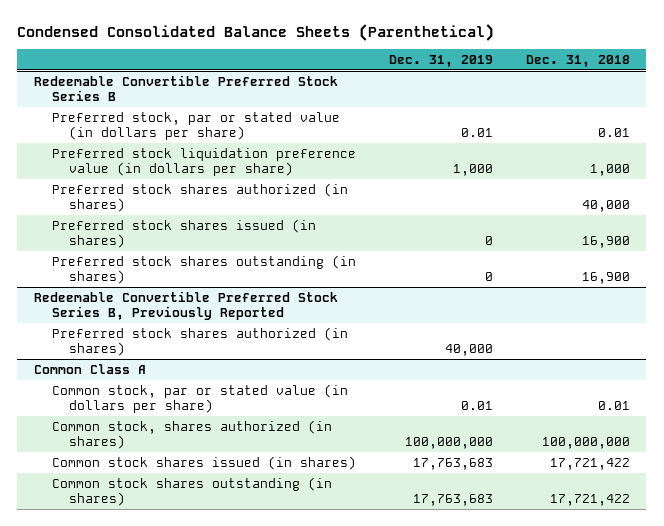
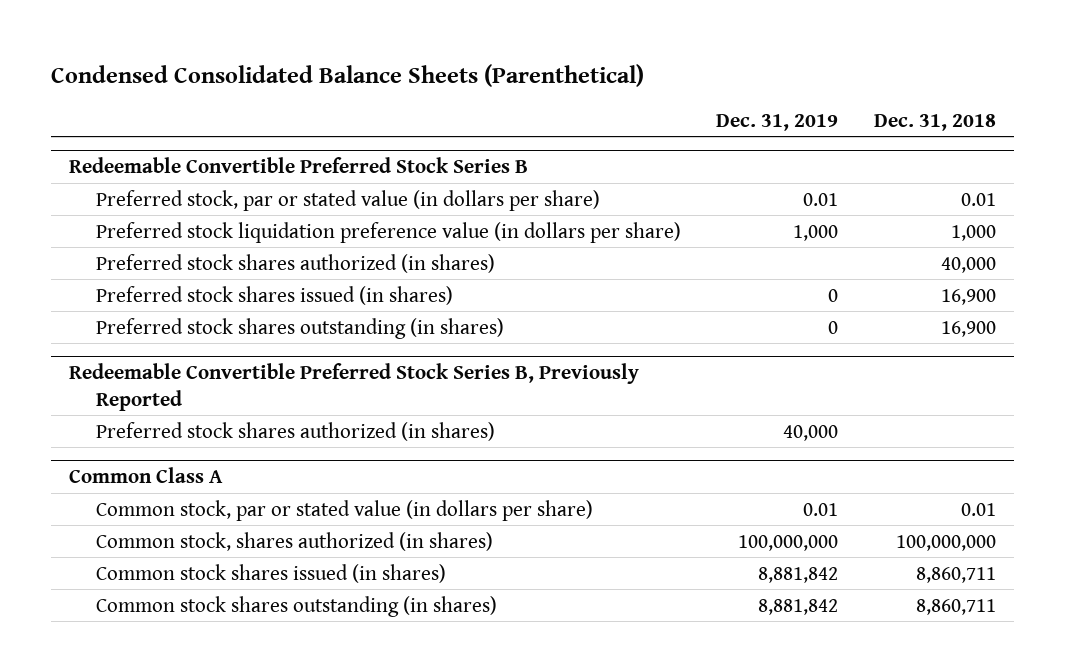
[412,457,493,470] 17,763,683 -> [758,566,839,583] 8,881,842
[549,457,630,470] 17,721,422 -> [916,566,997,583] 8,860,711
[412,494,493,507] 17,763,683 -> [758,598,839,615] 8,881,842
[549,494,630,507] 17,721,422 -> [916,598,997,615] 8,860,711

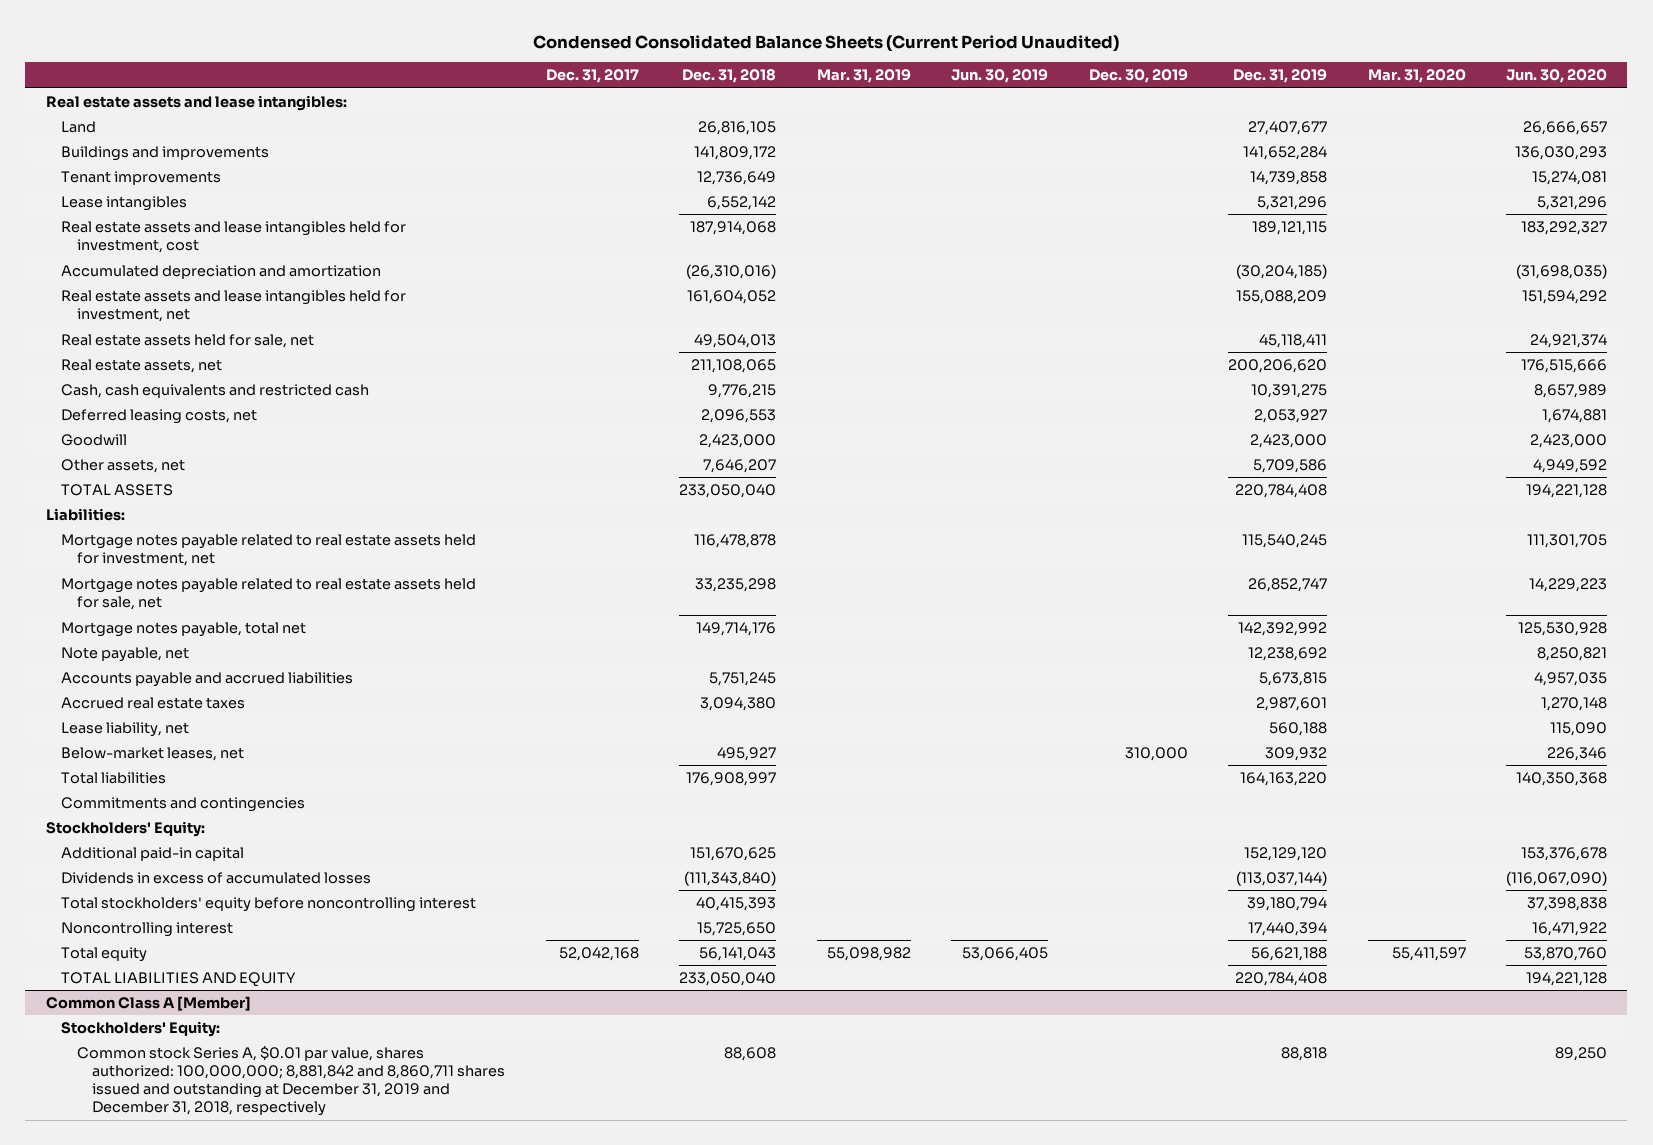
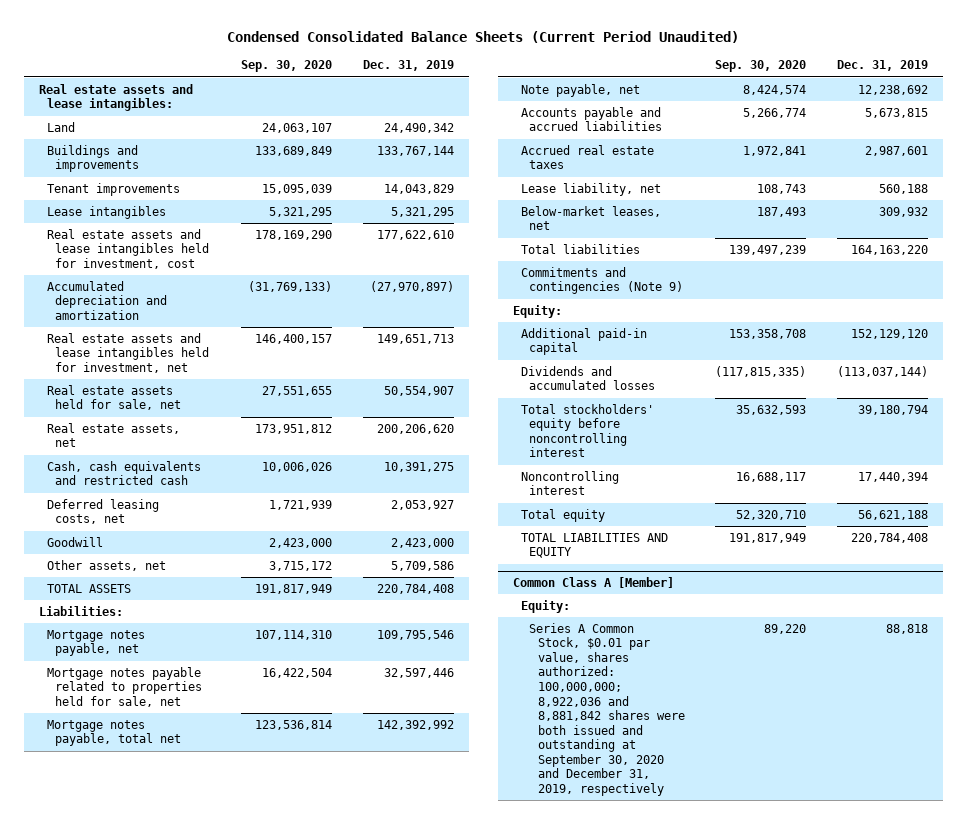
[545,69,639,84] Dec. 31, 2017 -> none
[682,69,777,84] Dec. 31, 2018 -> none
[816,69,911,84] Mar. 31, 2019 -> none
[951,69,1049,84] Jun. 30, 2019 -> none
[1088,69,1188,84] Dec. 30, 2019 -> none
[1367,69,1466,84] Mar. 31, 2020 -> none
[1506,69,1608,84] Jun. 30, 2020 -> none
none -> [241,60,333,73] Sep. 30, 2020
[1248,120,1328,135] 27,407,677 -> [383,122,454,133] 24,490,342
[1243,145,1328,160] 141,652,284 -> [376,145,454,156] 133,767,144
[1250,170,1328,185] 14,739,858 -> [383,183,454,194] 14,043,829
[1257,195,1328,210] 5,321,296 -> [390,206,454,217] 5,321,295
[1252,220,1328,235] 189,121,115 -> [376,229,454,240] 177,622,610
[1236,263,1328,279] (30,204,185) -> [369,280,454,292] (27,970,897)
[1236,289,1328,304] 155,088,209 -> [376,333,454,344] 149,651,713
[1259,333,1328,348] 45,118,411 -> [383,385,454,396] 50,554,907
[61,533,477,567] Mortgage notes payable related to real estate assets held for investment, net -> [47,629,146,657] Mortgage notes payable, net
[1242,533,1328,548] 115,540,245 -> [376,629,454,640] 109,795,546
[61,577,477,611] Mortgage notes payable related to real estate assets held for sale, net -> [47,666,203,707] Mortgage notes payable related to properties held for sale, net
[1248,577,1328,592] 26,852,747 -> [383,667,454,678] 32,597,446
[61,796,306,812] Commitments and contingencies -> [521,266,684,295] Commitments and contingencies (Note 9)
[45,820,205,837] Stockholders' Equity: -> [513,304,563,318] Equity:
[61,871,372,884] Dividends in excess of accumulated losses -> [521,365,656,391] Dividends and accumulated losses
[61,1020,221,1037] Stockholders' Equity: -> [521,599,571,613] Equity:
[76,1045,506,1117] Common stock Series A, $0.01 par value, shares authorized: 100,000,000; 8,881,842 and 8,860,711 shares issued and outstanding at December 31, 2019 and December 31, 2018, respectively -> [529,622,685,796] Series A Common Stock, $0.01 par value, shares authorized: 100,000,000; 8,922,036 and 8,881,842 shares were both issued and outstanding at September 30, 2020 and December 31, 2019, respectively

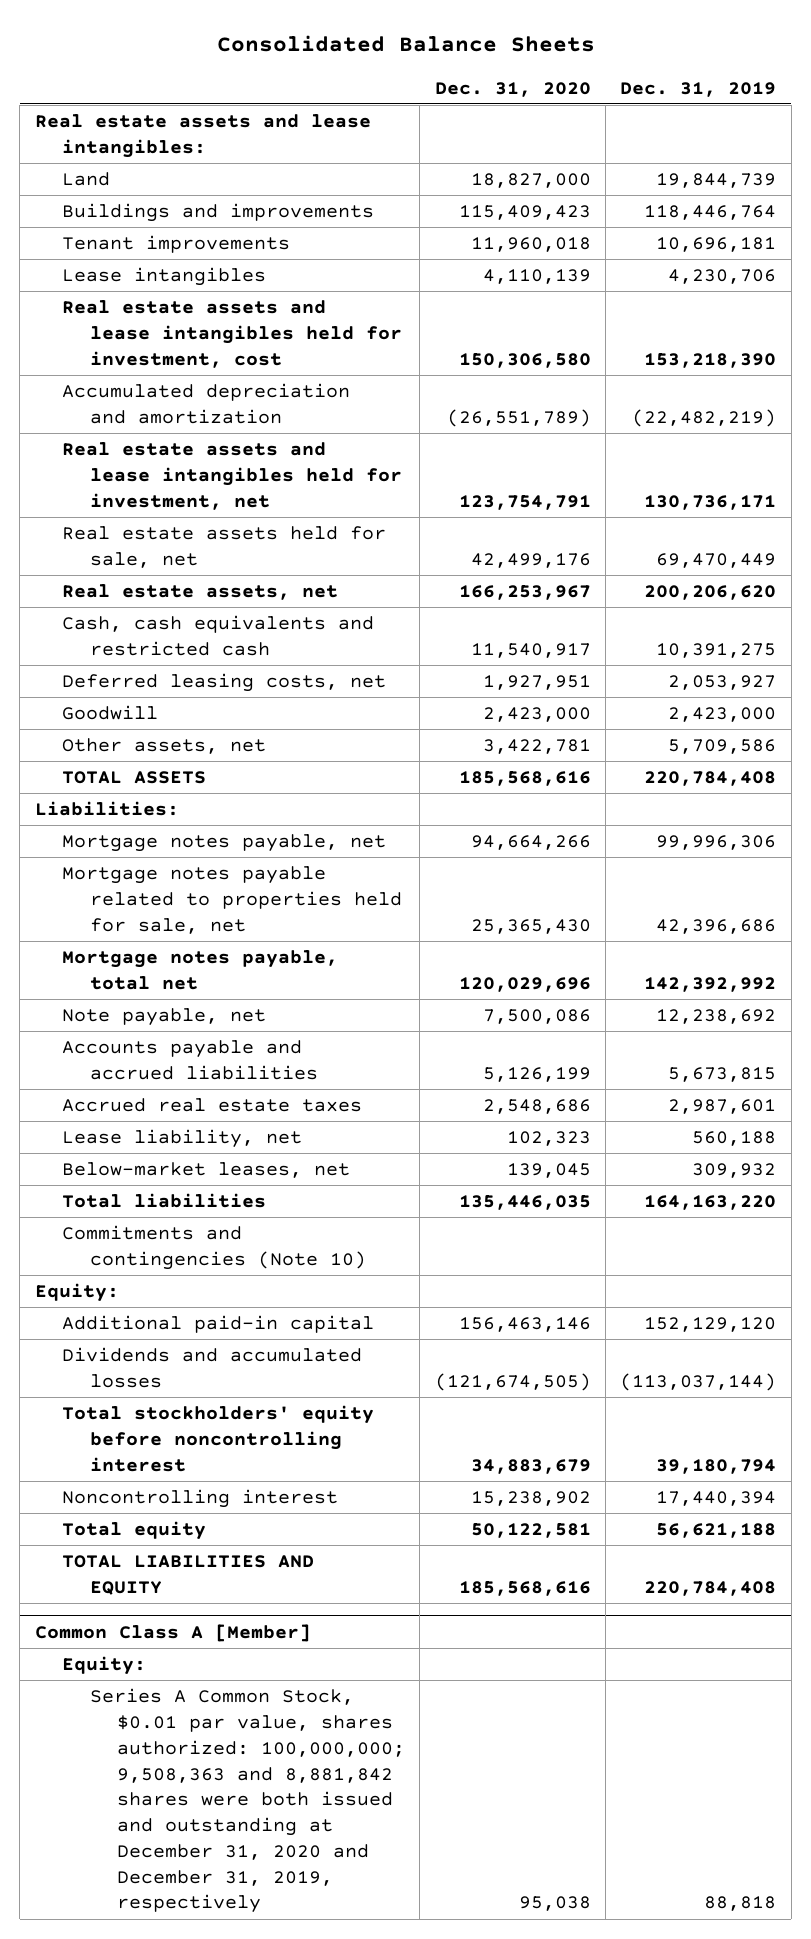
[227,30,740,43] Condensed Consolidated Balance Sheets (Current Period Unaudited) -> [216,35,595,53] Consolidated Balance Sheets
[241,60,333,73] Sep. 30, 2020 -> none
none -> [434,81,591,97] Dec. 31, 2020
[383,122,454,133] 24,490,342 -> [656,173,777,189] 19,844,739
[376,145,454,156] 133,767,144 -> [644,205,777,221] 118,446,764
[383,183,454,194] 14,043,829 -> [656,237,777,253] 10,696,181
[390,206,454,217] 5,321,295 -> [668,269,777,285] 4,230,706
[376,229,454,240] 177,622,610 -> [644,352,777,368] 153,218,390
[369,280,454,292] (27,970,897) -> [632,408,777,427] (22,482,219)
[376,333,454,344] 149,651,713 -> [644,494,777,510] 130,736,171
[383,385,454,396] 50,554,907 -> [656,552,777,568] 69,470,449
[376,629,454,640] 109,795,546 -> [656,835,777,851] 99,996,306
[383,667,454,678] 32,597,446 -> [656,918,777,934] 42,396,686
[521,266,684,295] Commitments and contingencies (Note 9) -> [62,1225,366,1270] Commitments and contingencies (Note 10)
[529,622,685,796] Series A Common Stock, $0.01 par value, shares authorized: 100,000,000; 8,922,036 and 8,881,842 shares were both issued and outstanding at September 30, 2020 and December 31, 2019, respectively -> [89,1688,406,1914] Series A Common Stock, $0.01 par value, shares authorized: 100,000,000; 9,508,363 and 8,881,842 shares were both issued and outstanding at December 31, 2020 and December 31, 2019, respectively

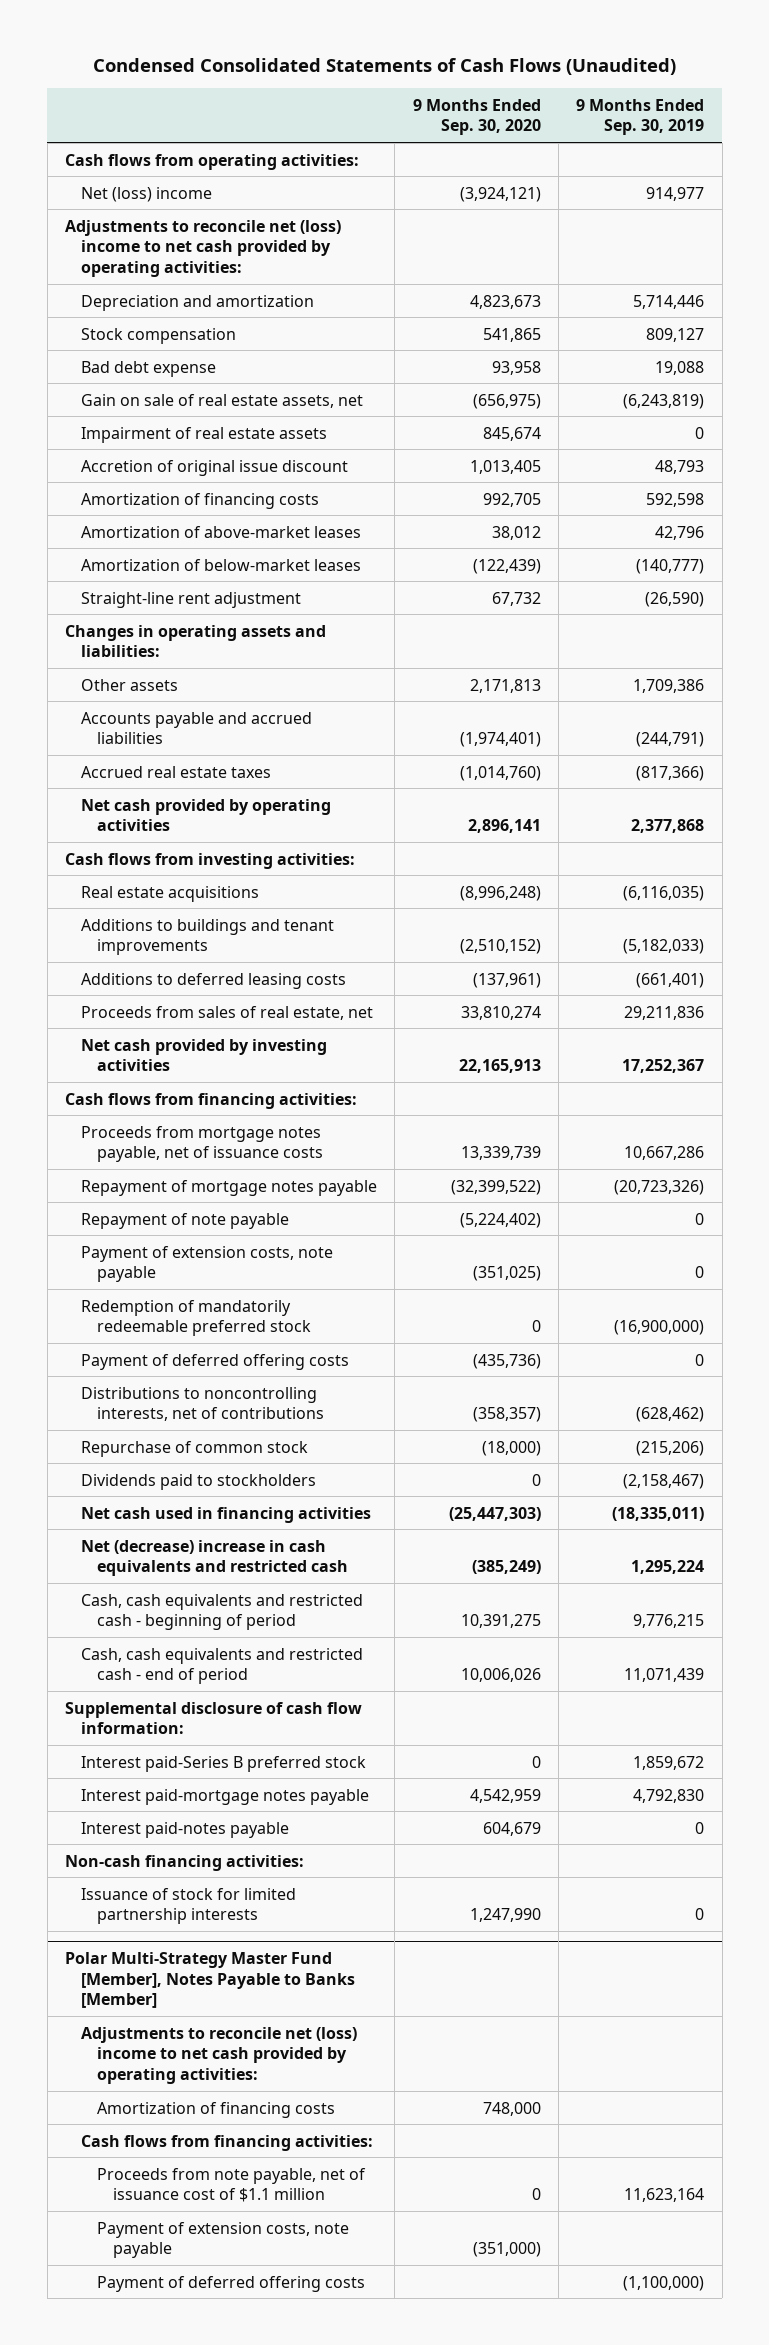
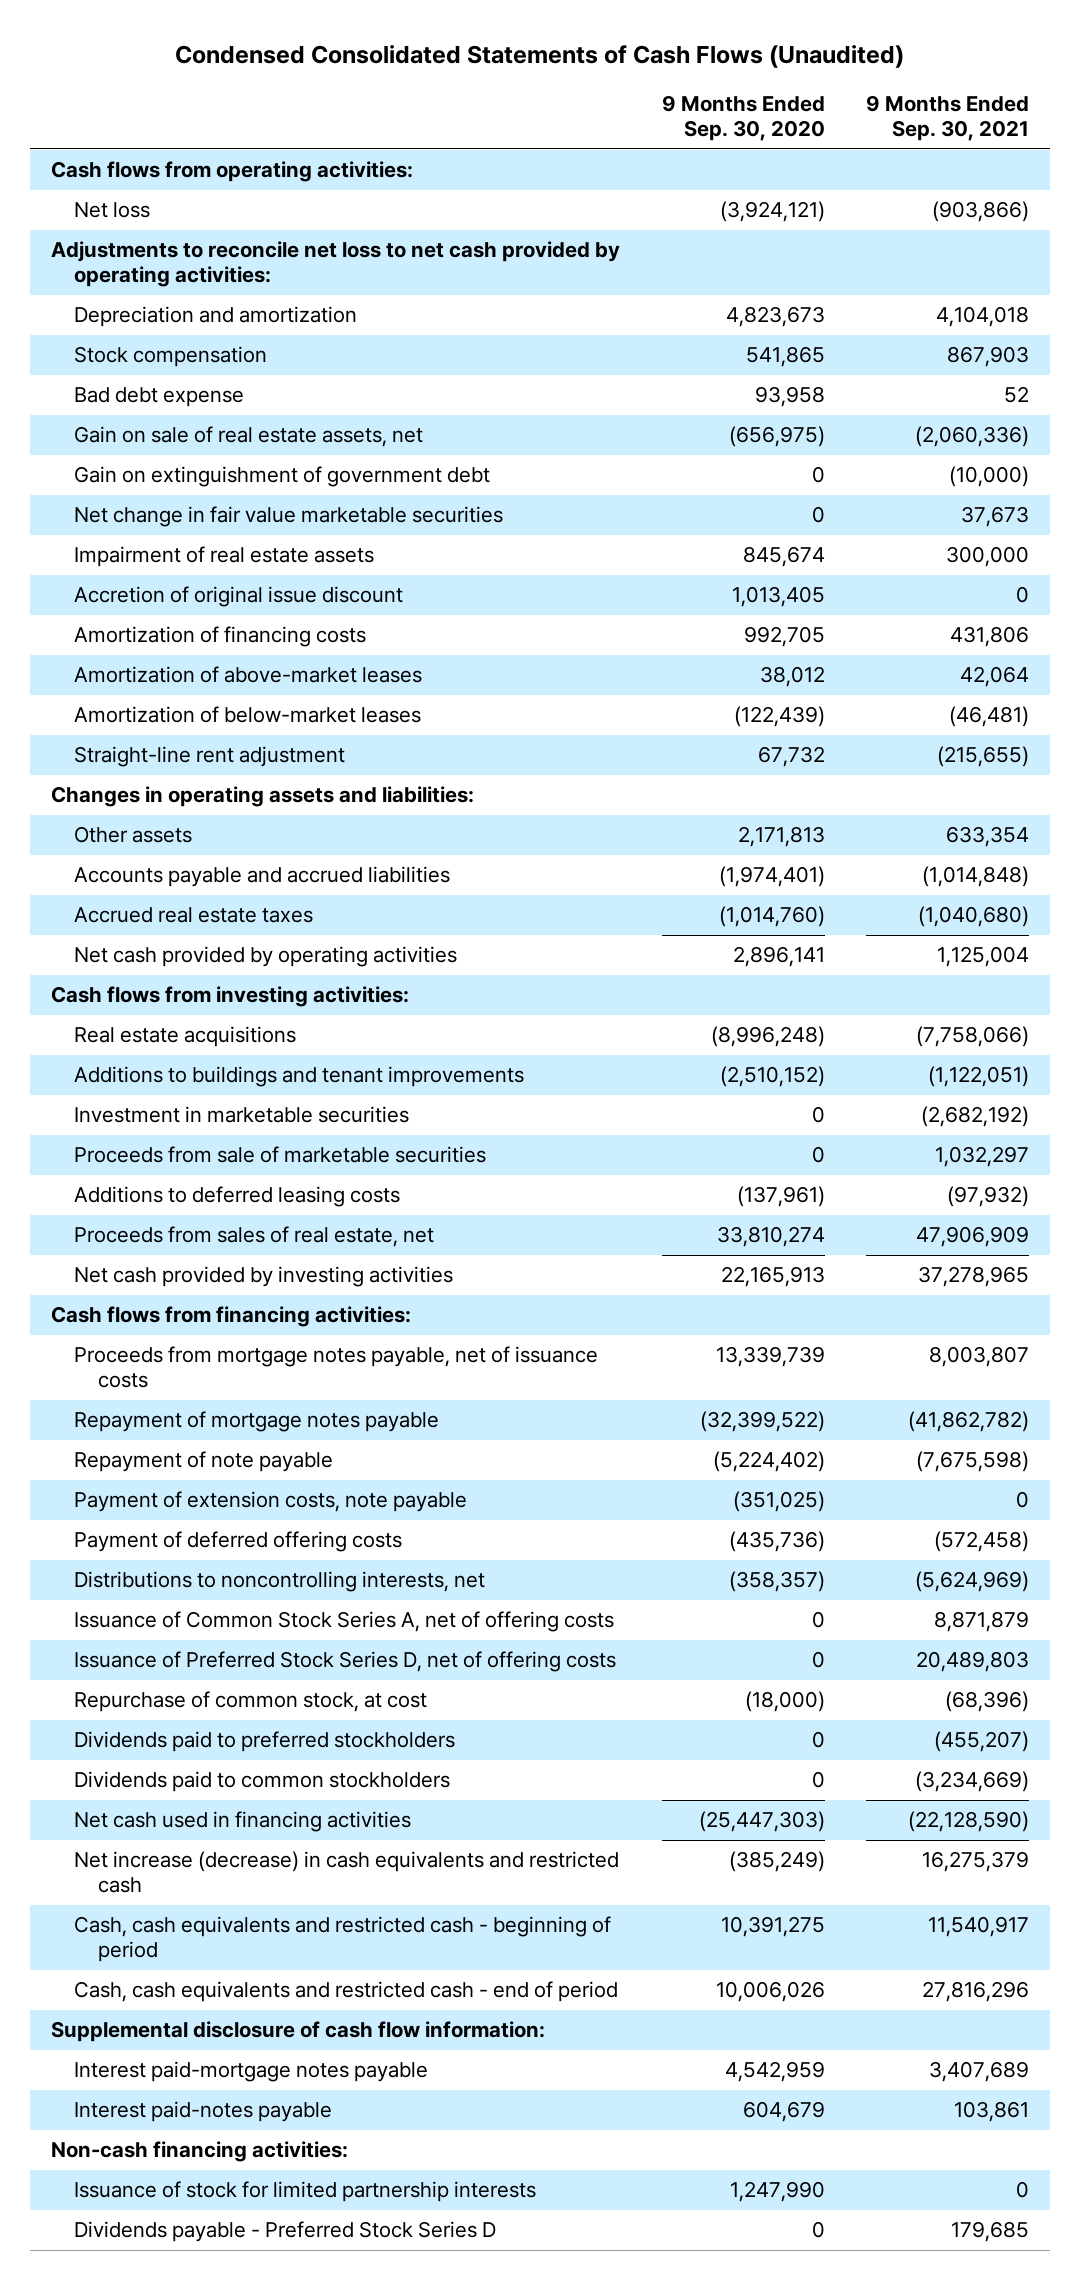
[576,98,705,136] 9 Months Ended Sep. 30, 2019 -> none
none -> [866,95,1030,142] 9 Months Ended Sep. 30, 2021
[81,186,213,202] Net (loss) income -> [74,202,151,219] Net loss
[65,219,342,277] Adjustments to reconcile net (loss) income to net cash provided by operating activities: -> [50,241,620,288] Adjustments to reconcile net loss to net cash provided by operating activities:
none -> [74,466,491,488] Gain on extinguishment of government debt
none -> [74,506,504,528] Net change in fair value marketable securities
none -> [74,1106,410,1124] Investment in marketable securities
none -> [74,1146,487,1164] Proceeds from sale of marketable securities
[81,1299,312,1337] Redemption of mandatorily redeemable preferred stock -> none
[81,1386,325,1422] Distributions to noncontrolling interests, net of contributions -> [74,1571,486,1593] Distributions to noncontrolling interests, net
none -> [74,1611,615,1633] Issuance of Common Stock Series A, net of offering costs
none -> [74,1651,617,1673] Issuance of Preferred Stock Series D, net of offering costs
[81,1440,309,1457] Repurchase of common stock -> [74,1691,428,1713] Repurchase of common stock, at cost
none -> [74,1731,456,1753] Dividends paid to preferred stockholders
[81,1473,317,1490] Dividends paid to stockholders -> [74,1771,451,1793] Dividends paid to common stockholders
[81,1539,349,1577] Net (decrease) increase in cash equivalents and restricted cash -> [74,1851,620,1894] Net increase (decrease) in cash equivalents and restricted cash
[81,1755,367,1772] Interest paid-Series B preferred stock -> none
[65,1951,356,2009] Polar Multi-Strategy Master Fund [Member], Notes Payable to Banks [Member] -> none
[81,2026,358,2084] Adjustments to reconcile net (loss) income to net cash provided by operating activities: -> none
[97,2101,336,2118] Amortization of financing costs -> none
[81,2134,374,2151] Cash flows from financing activities: -> none
[97,2167,367,2203] Proceeds from note payable, net of issuance cost of $1.1 million -> none
[97,2221,350,2259] Payment of extension costs, note payable -> none
[97,2275,366,2292] Payment of deferred offering costs -> none
none -> [74,2221,497,2243] Dividends payable - Preferred Stock Series D

